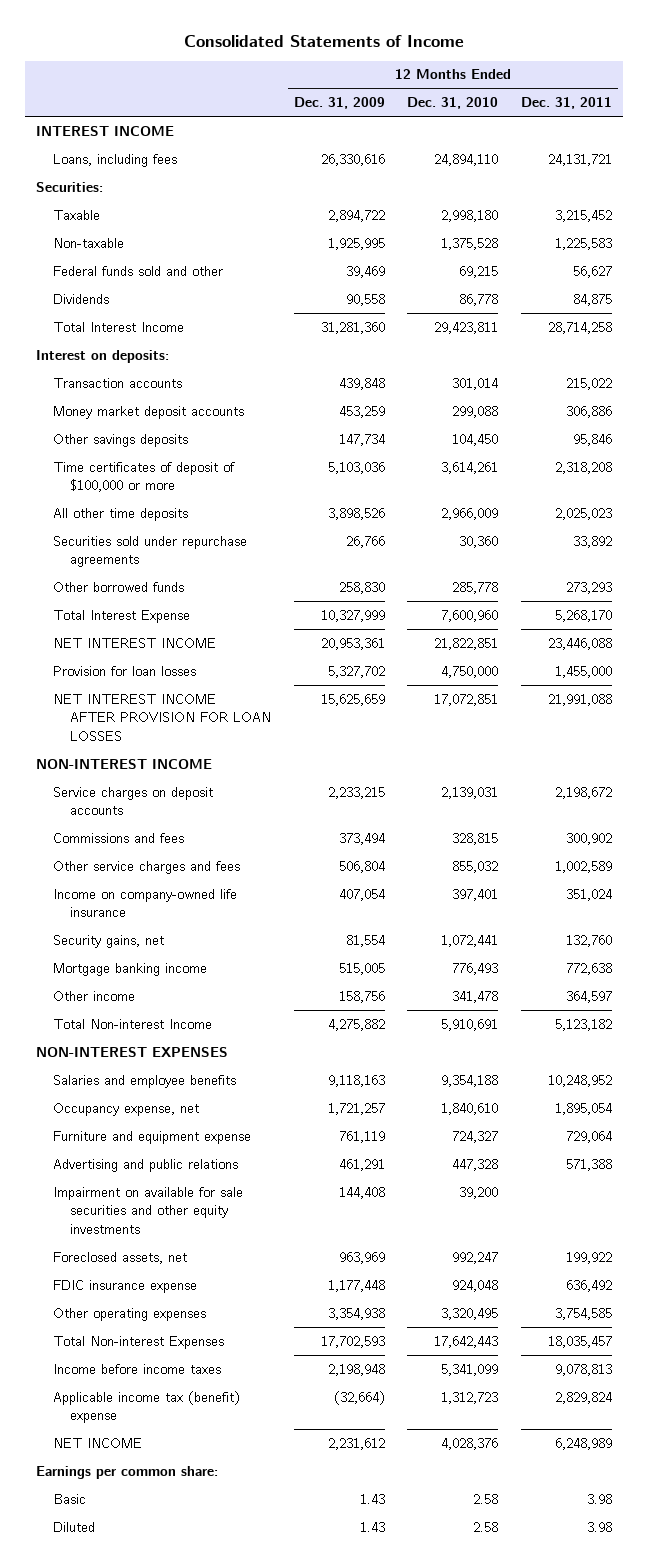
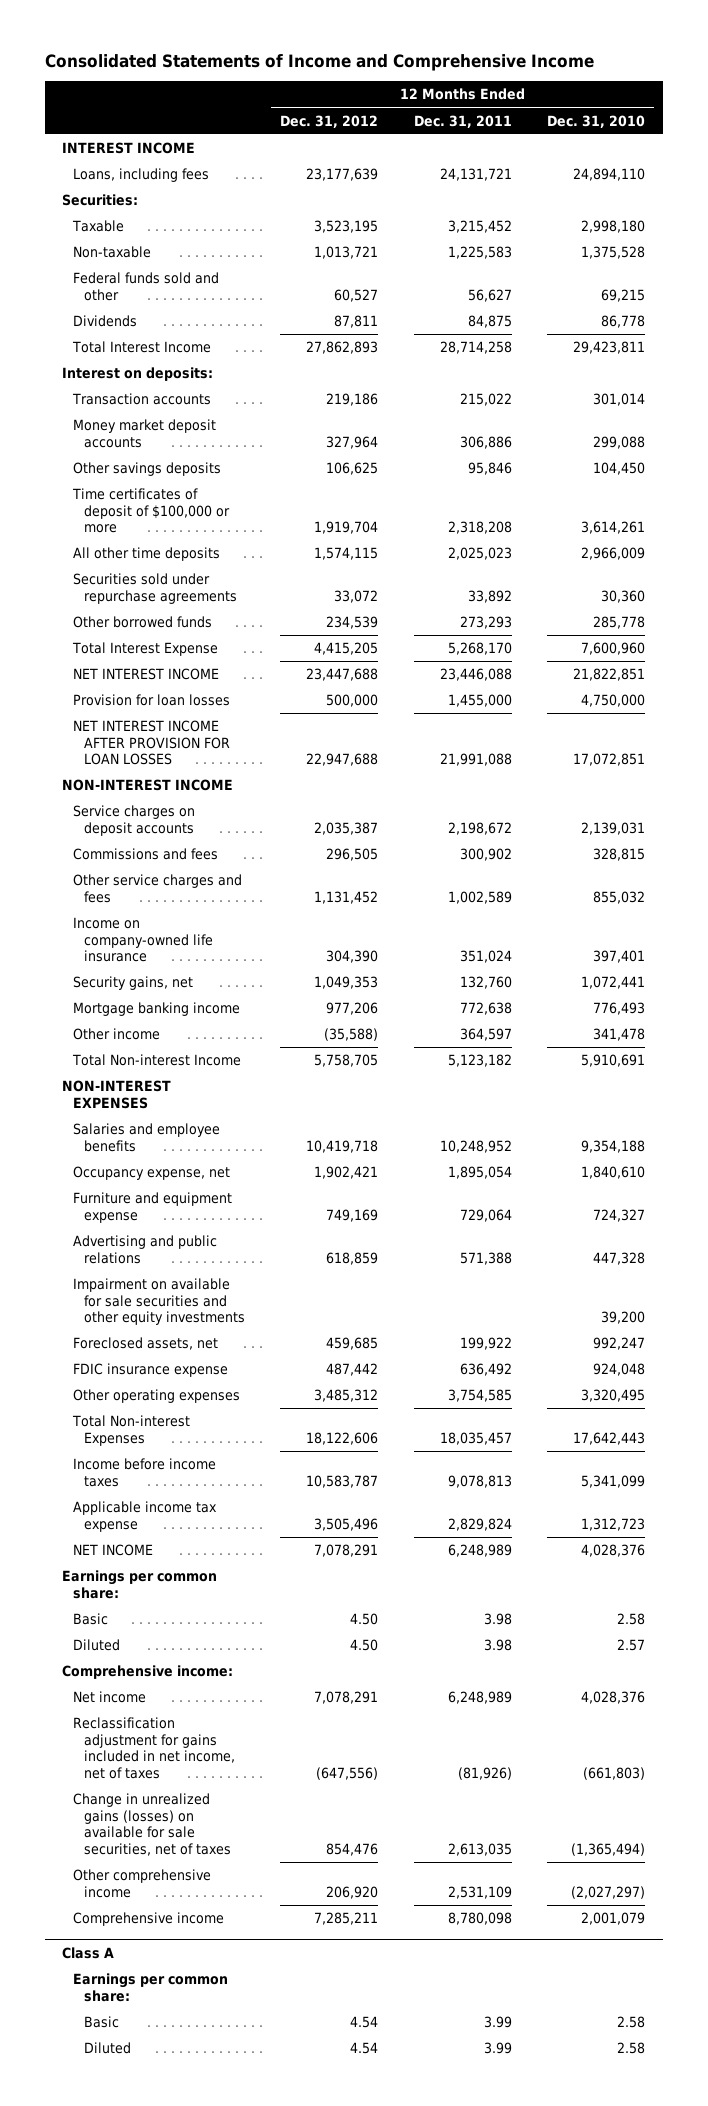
[183,34,464,47] Consolidated Statements of Income -> [44,53,594,71] Consolidated Statements of Income and Comprehensive Income
[293,97,385,110] Dec. 31, 2009 -> none
none -> [280,114,379,128] Dec. 31, 2012
[53,1390,241,1424] Applicable income tax (benefit) expense -> [73,1501,218,1532] Applicable income tax expense
[473,1521,499,1532] 2.58 -> [617,1639,646,1652] 2.57
none -> [62,1665,234,1680] Comprehensive income:
none -> [73,1691,147,1704] Net income
none -> [73,1717,235,1779] Reclassification adjustment for gains included in net income, net of taxes
none -> [73,1793,231,1856] Change in unrealized gains (losses) on available for sale securities, net of taxes
none -> [73,1869,212,1898] Other comprehensive income
none -> [73,1912,225,1927] Comprehensive income
none -> [62,1946,115,1959] Class A
none -> [73,1973,229,2002] Earnings per common share:
none -> [83,2016,119,2029] Basic
none -> [83,2042,131,2055] Diluted

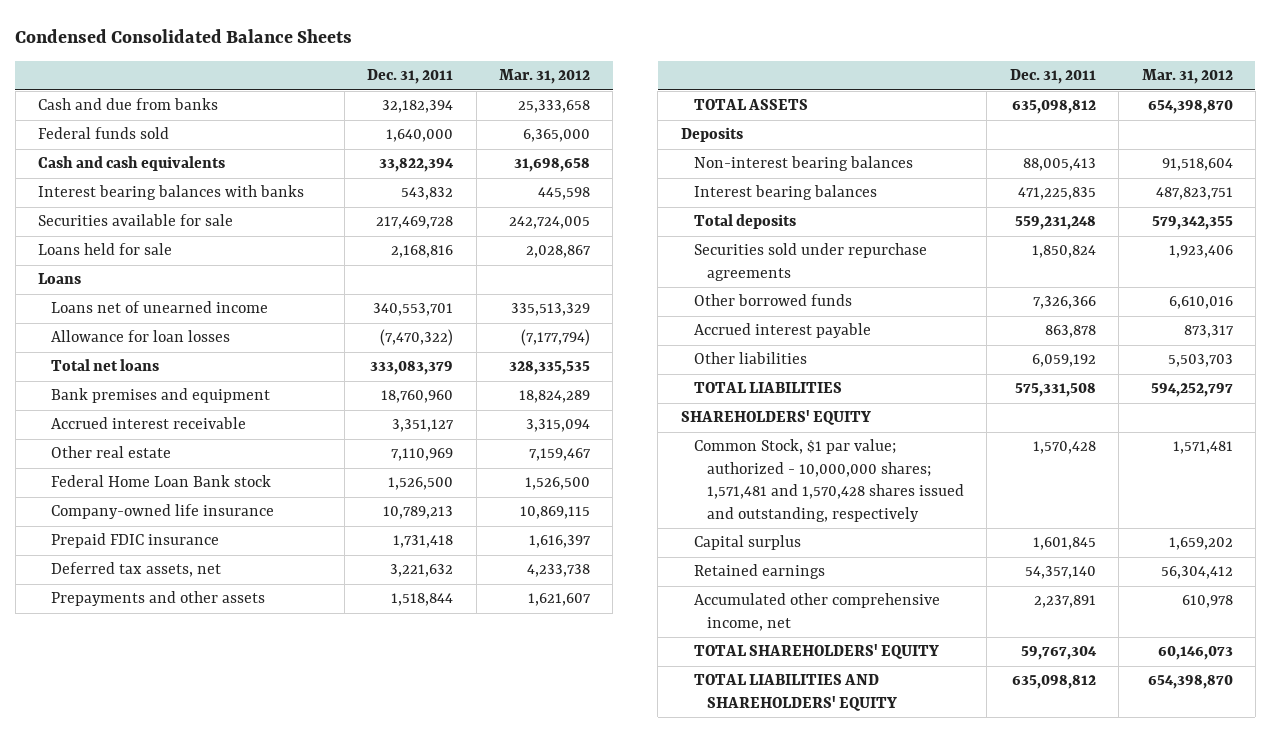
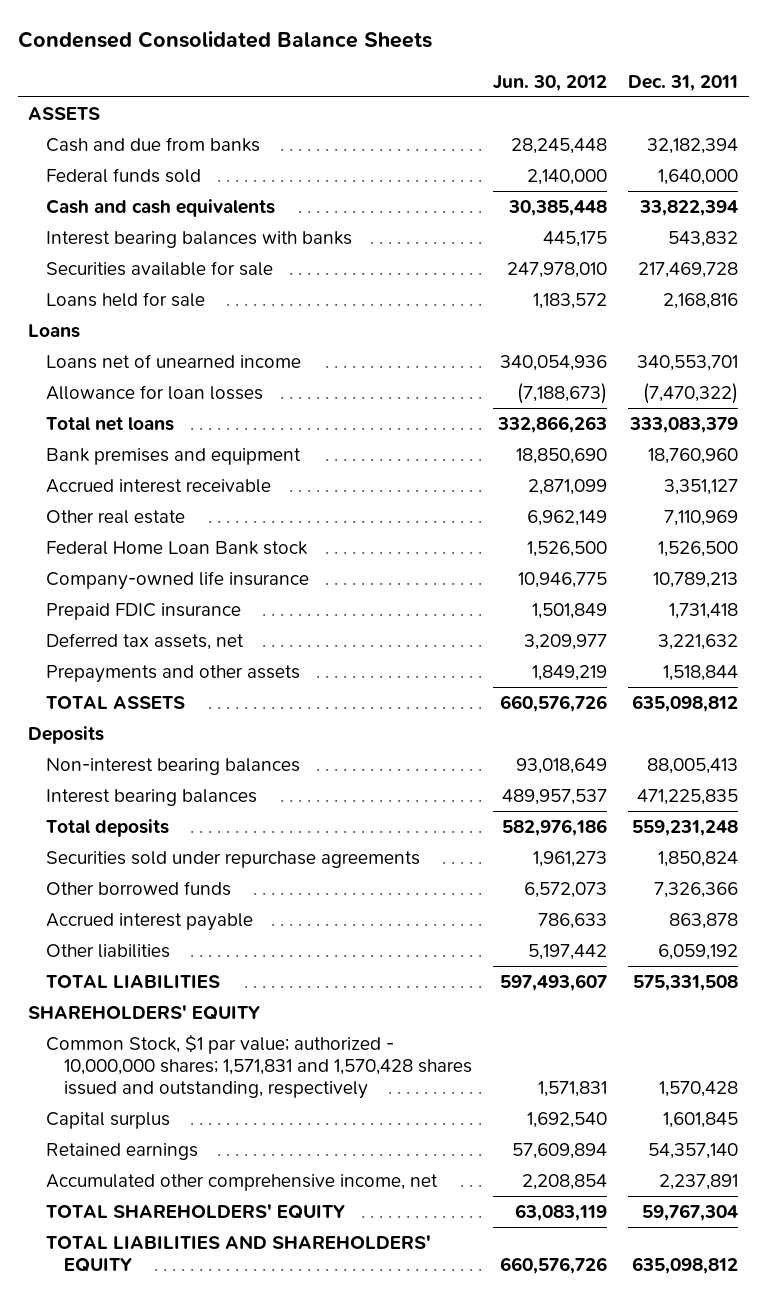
[498,69,590,85] Mar. 31, 2012 -> none
none -> [492,74,607,91] Jun. 30, 2012
none -> [28,106,101,120] ASSETS
[693,439,964,522] Common Stock, $1 par value; authorized - 10,000,000 shares; 1,571,481 and 1,570,428 shares issued and outstanding, respectively -> [46,1033,472,1099] Common Stock, $1 par value; authorized - 10,000,000 shares; 1,571,831 and 1,570,428 shares issued and outstanding, respectively

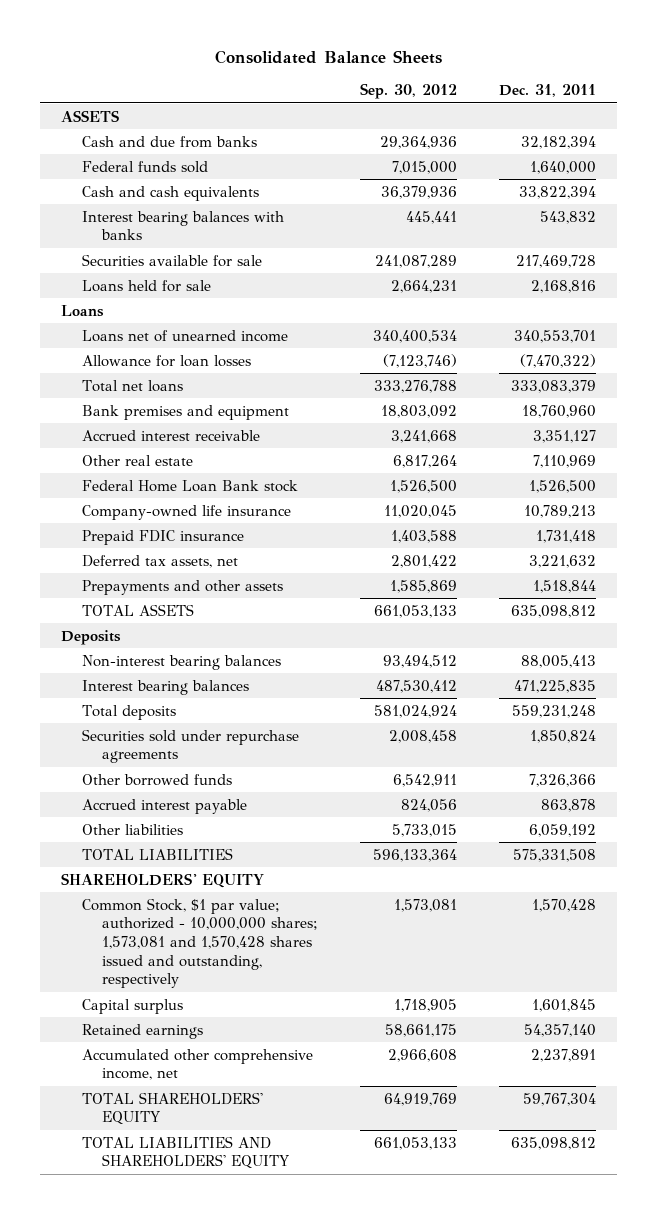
[17,30,432,48] Condensed Consolidated Balance Sheets -> [214,49,442,64] Consolidated Balance Sheets
[492,74,607,91] Jun. 30, 2012 -> none
none -> [360,83,458,100] Sep. 30, 2012
[46,1033,472,1099] Common Stock, $1 par value; authorized - 10,000,000 shares; 1,571,831 and 1,570,428 shares issued and outstanding, respectively -> [81,897,319,989] Common Stock, $1 par value; authorized - 10,000,000 shares; 1,573,081 and 1,570,428 shares issued and outstanding, respectively

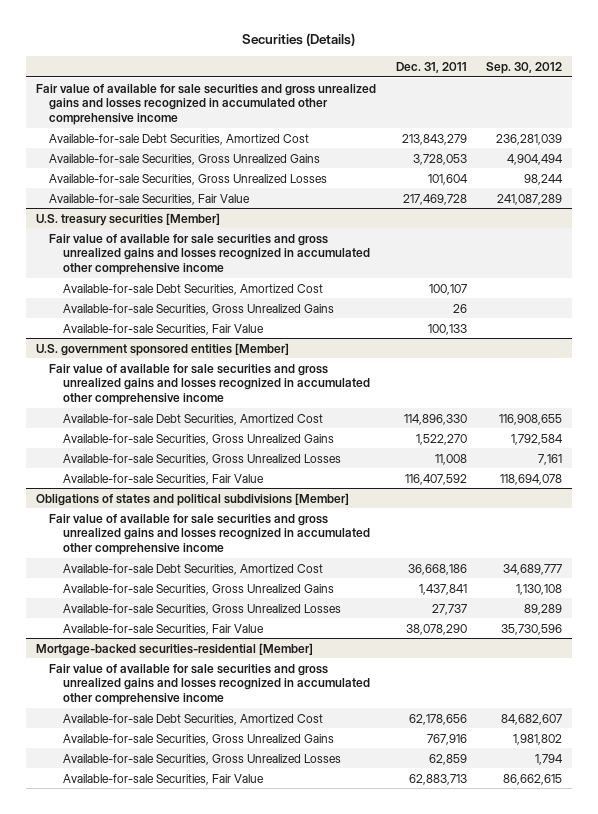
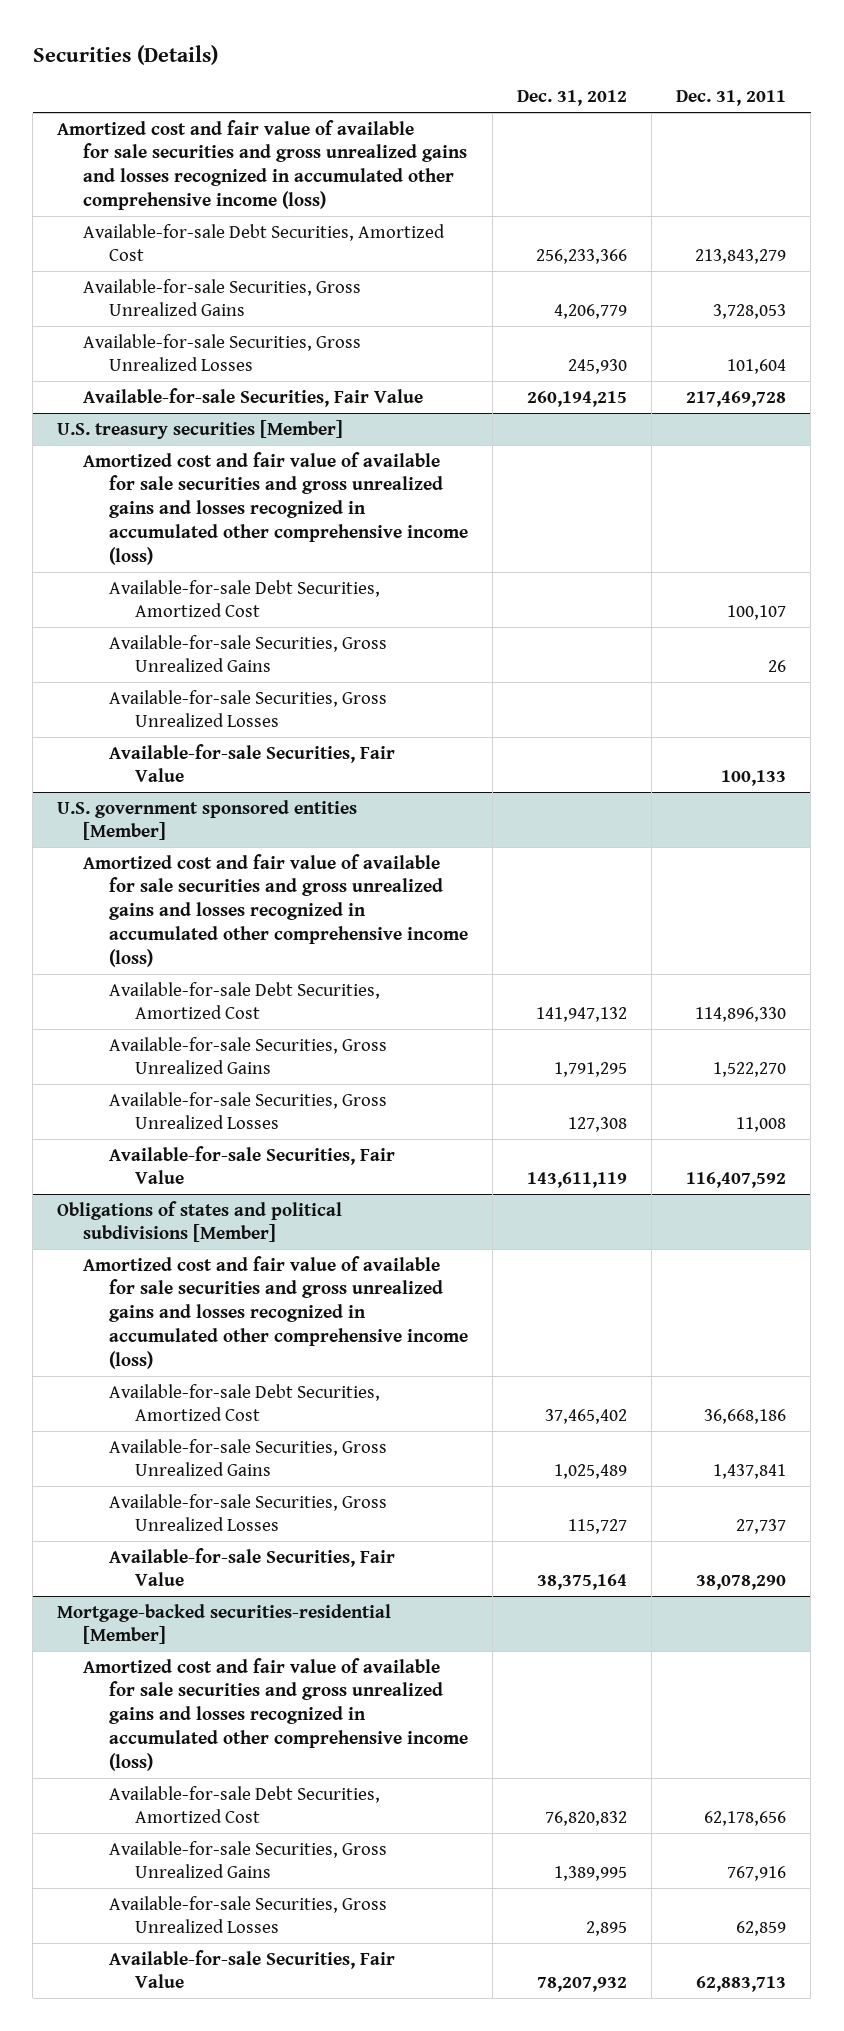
[486,61,563,74] Sep. 30, 2012 -> none
none -> [517,90,628,107] Dec. 31, 2012
[35,83,376,125] Fair value of available for sale securities and gross unrealized gains and losses recognized in accumulated other comprehensive income -> [57,119,468,211] Amortized cost and fair value of available for sale securities and gross unrealized gains and losses recognized in accumulated other comprehensive income (loss)
[49,233,370,275] Fair value of available for sale securities and gross unrealized gains and losses recognized in accumulated other comprehensive income -> [83,451,469,565] Amortized cost and fair value of available for sale securities and gross unrealized gains and losses recognized in accumulated other comprehensive income (loss)
none -> [109,689,388,728] Available-for-sale Securities, Gross Unrealized Losses
[49,363,370,405] Fair value of available for sale securities and gross unrealized gains and losses recognized in accumulated other comprehensive income -> [83,853,469,967] Amortized cost and fair value of available for sale securities and gross unrealized gains and losses recognized in accumulated other comprehensive income (loss)
[49,513,370,555] Fair value of available for sale securities and gross unrealized gains and losses recognized in accumulated other comprehensive income -> [83,1255,469,1369] Amortized cost and fair value of available for sale securities and gross unrealized gains and losses recognized in accumulated other comprehensive income (loss)
[49,663,370,705] Fair value of available for sale securities and gross unrealized gains and losses recognized in accumulated other comprehensive income -> [83,1657,469,1771] Amortized cost and fair value of available for sale securities and gross unrealized gains and losses recognized in accumulated other comprehensive income (loss)

